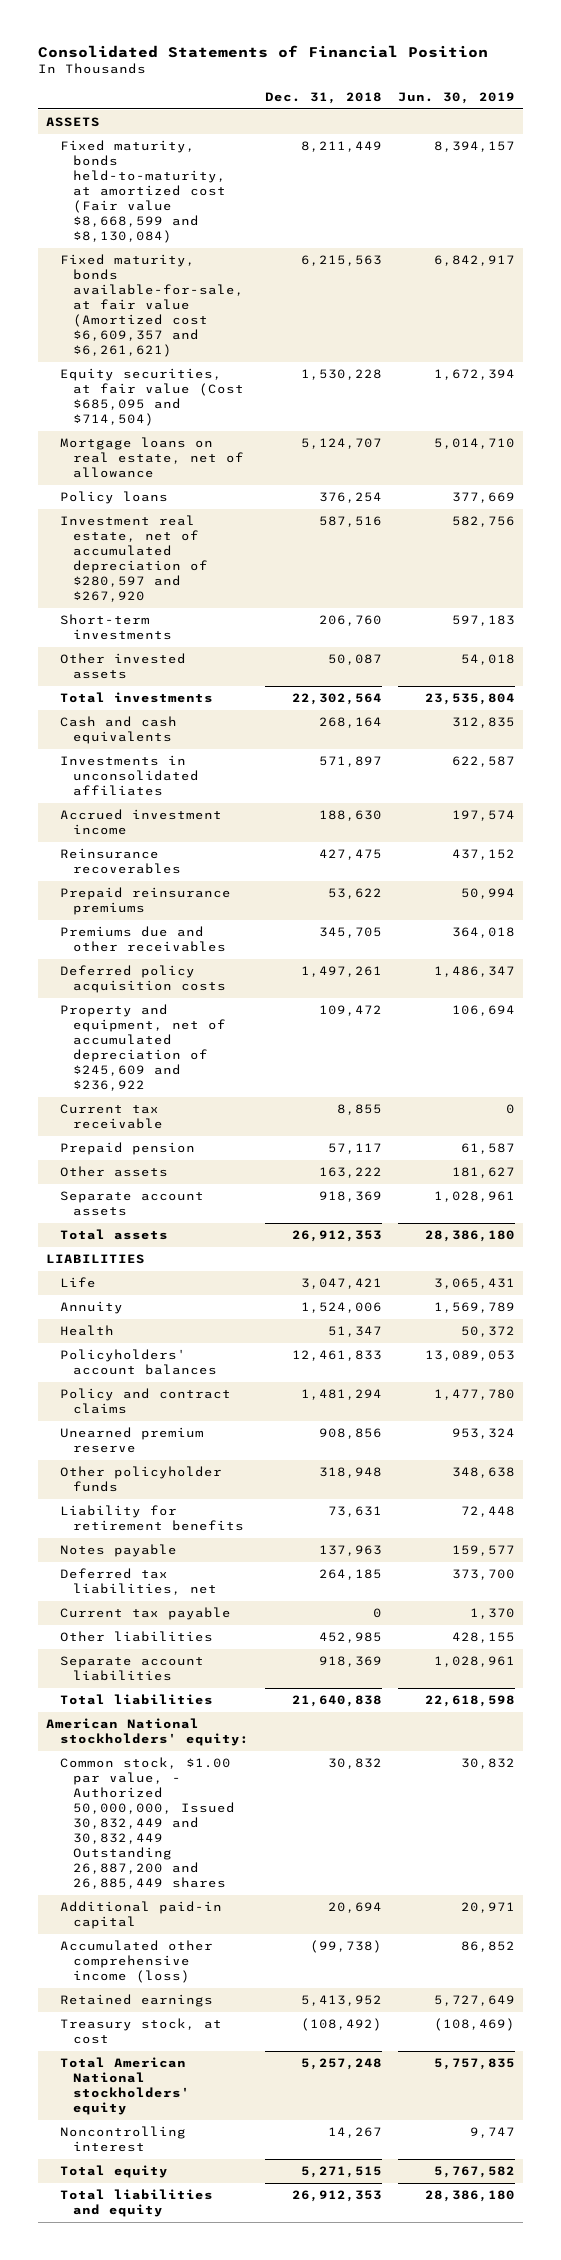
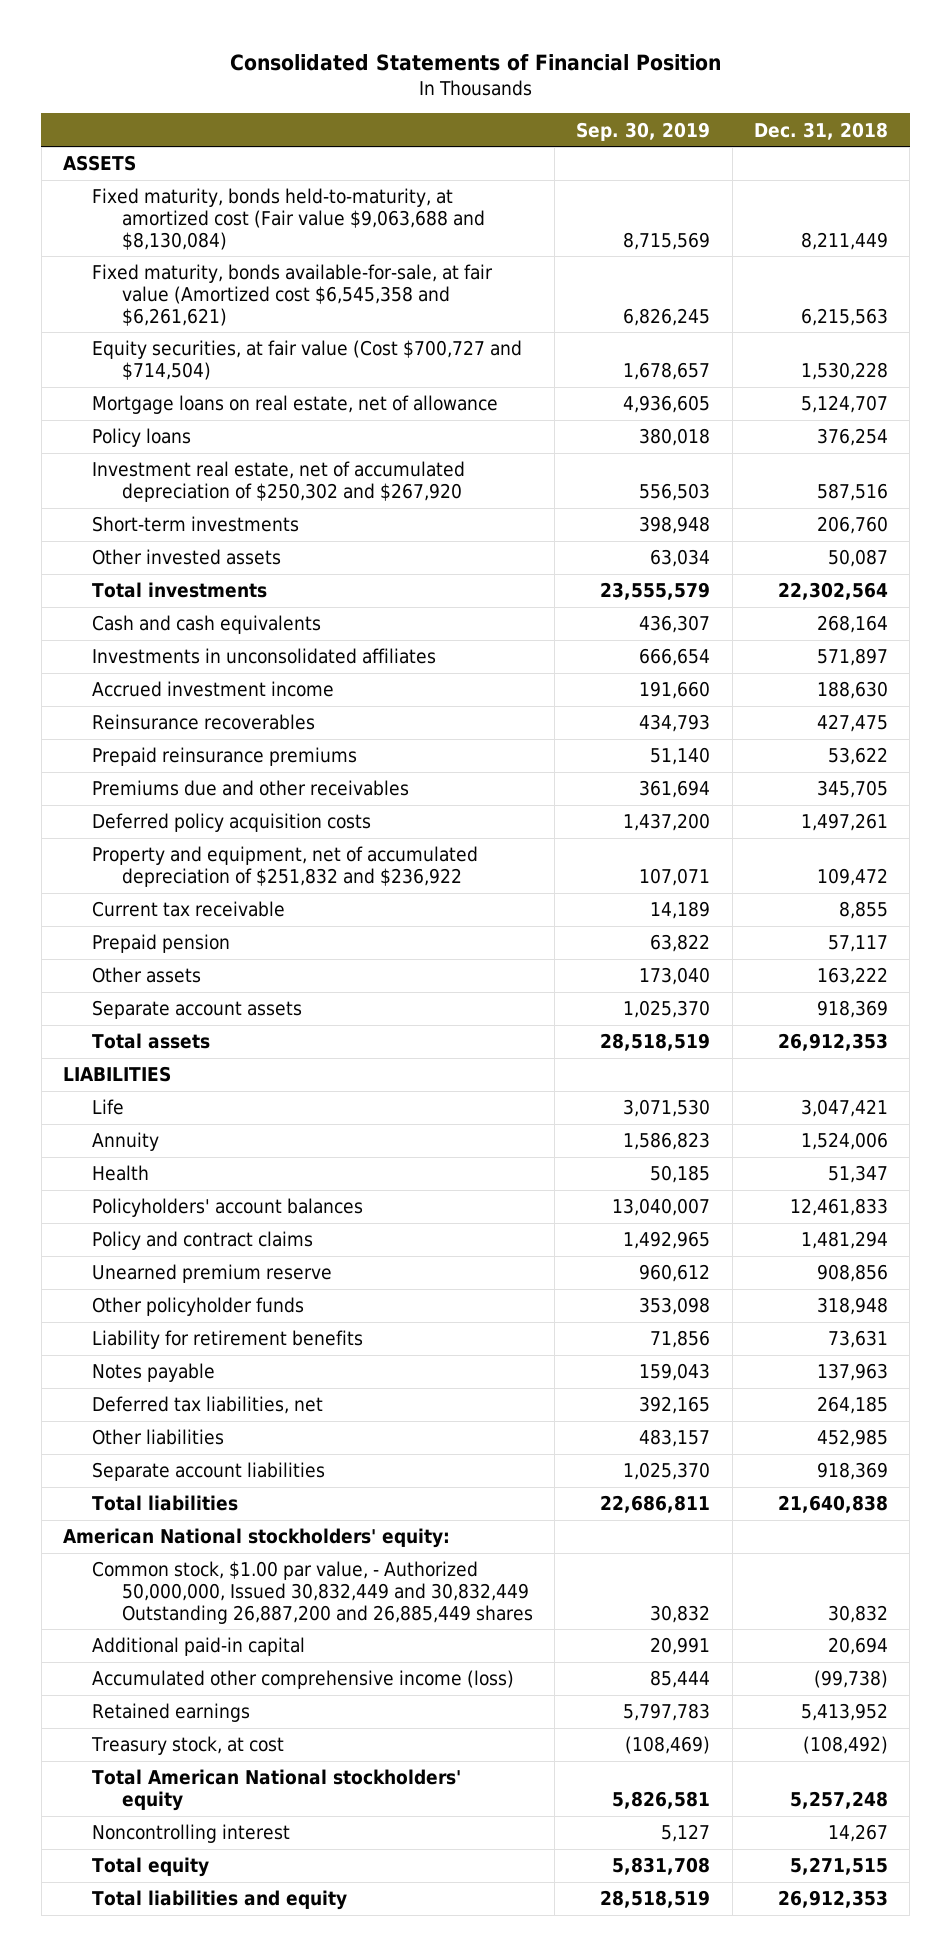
[398,91,516,104] Jun. 30, 2019 -> none
none -> [576,121,711,141] Sep. 30, 2019
[59,140,227,243] Fixed maturity, bonds held-to-maturity, at amortized cost (Fair value $8,668,599 and $8,130,084) -> [92,188,485,250] Fixed maturity, bonds held-to-maturity, at amortized cost (Fair value $9,063,688 and $8,130,084)
[59,254,245,357] Fixed maturity, bonds available-for-sale, at fair value (Amortized cost $6,609,357 and $6,261,621) -> [92,264,494,326] Fixed maturity, bonds available-for-sale, at fair value (Amortized cost $6,545,358 and $6,261,621)
[59,368,245,427] Equity securities, at fair value (Cost $685,095 and $714,504) -> [92,340,523,380] Equity securities, at fair value (Cost $700,727 and $714,504)
[59,515,209,602] Investment real estate, net of accumulated depreciation of $280,597 and $267,920 -> [92,461,466,502] Investment real estate, net of accumulated depreciation of $250,302 and $267,920
[59,1004,227,1091] Property and equipment, net of accumulated depreciation of $245,609 and $236,922 -> [92,846,479,887] Property and equipment, net of accumulated depreciation of $251,832 and $236,922
[59,1607,231,1621] Current tax payable -> none

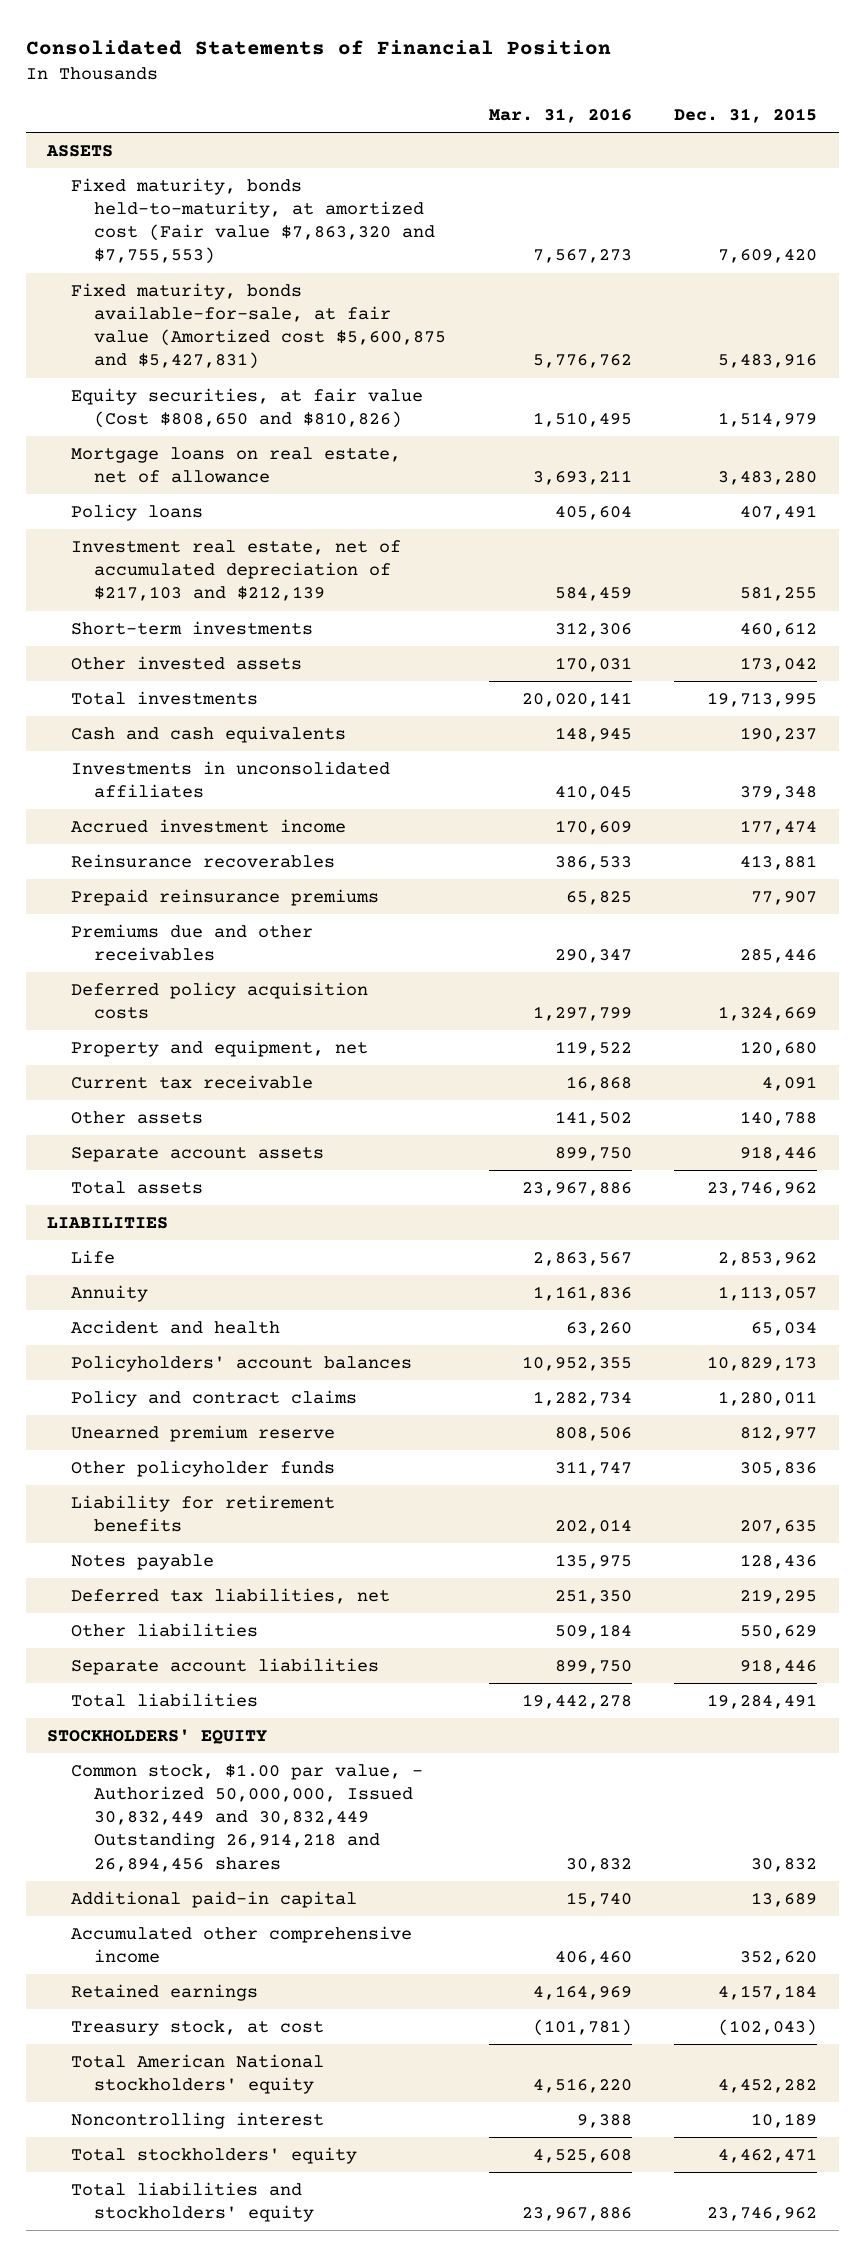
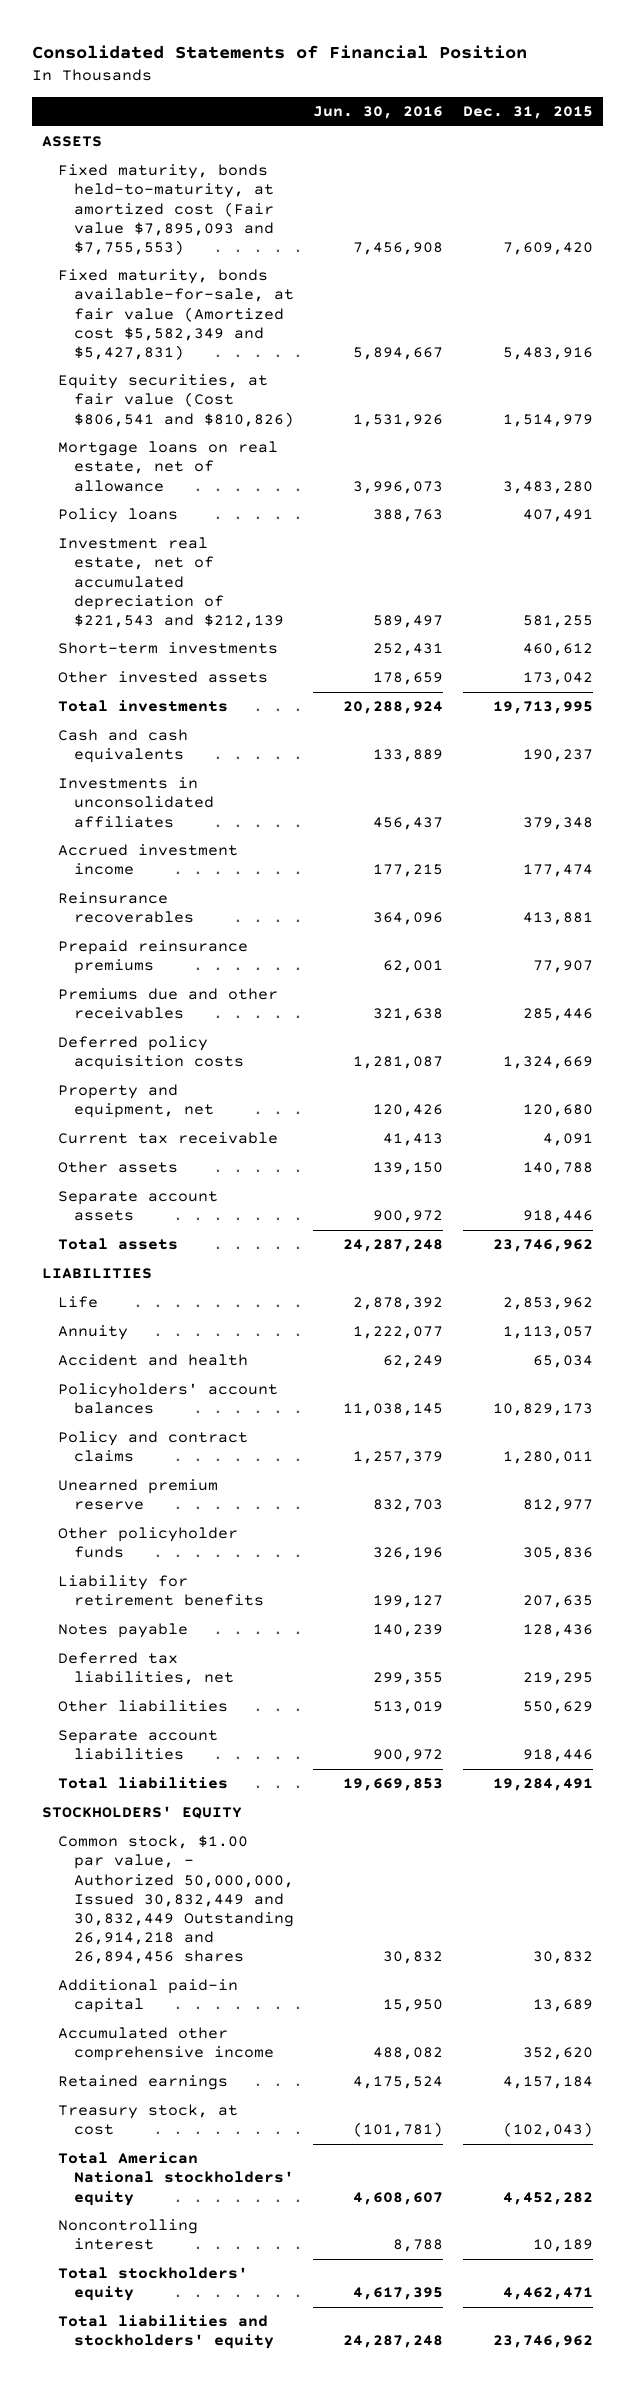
[488,107,632,123] Mar. 31, 2016 -> none
none -> [313,106,444,120] Jun. 30, 2016
[70,177,436,265] Fixed maturity, bonds held-to-maturity, at amortized cost (Fair value $7,863,320 and $7,755,553) -> [57,164,274,255] Fixed maturity, bonds held-to-maturity, at amortized cost (Fair value $7,895,093 and $7,755,553)
[70,282,447,370] Fixed maturity, bonds available-for-sale, at fair value (Amortized cost $5,600,875 and $5,427,831) -> [57,269,294,360] Fixed maturity, bonds available-for-sale, at fair value (Amortized cost $5,582,349 and $5,427,831)
[70,387,423,429] Equity securities, at fair value (Cost $808,650 and $810,826) -> [57,374,294,427] Equity securities, at fair value (Cost $806,541 and $810,826)
[70,539,401,602] Investment real estate, net of accumulated depreciation of $217,103 and $212,139 -> [57,537,284,628] Investment real estate, net of accumulated depreciation of $221,543 and $212,139

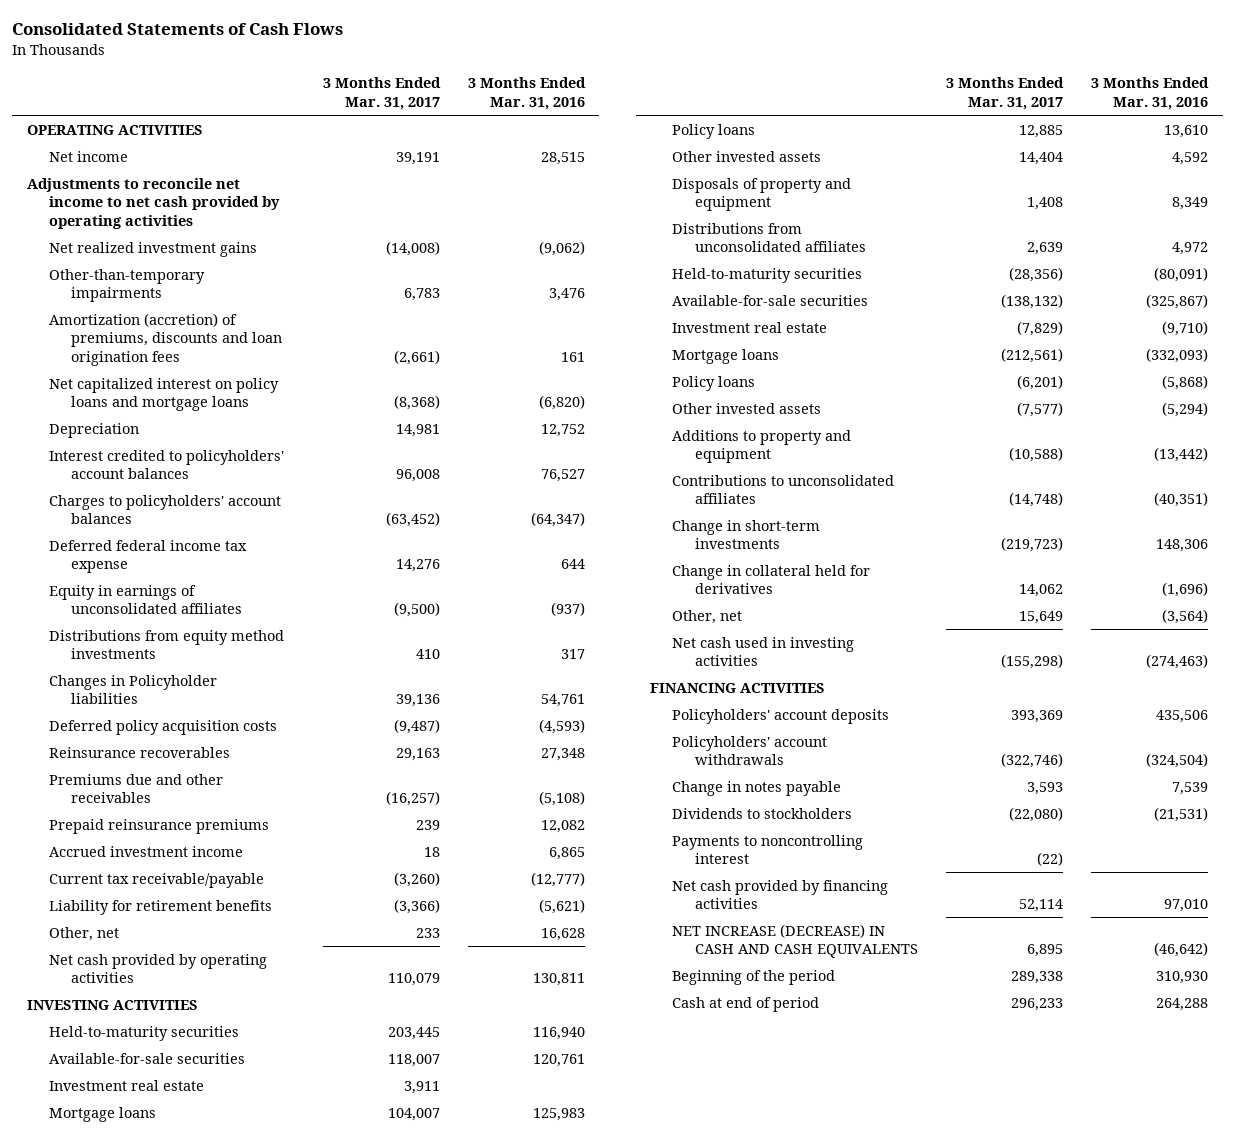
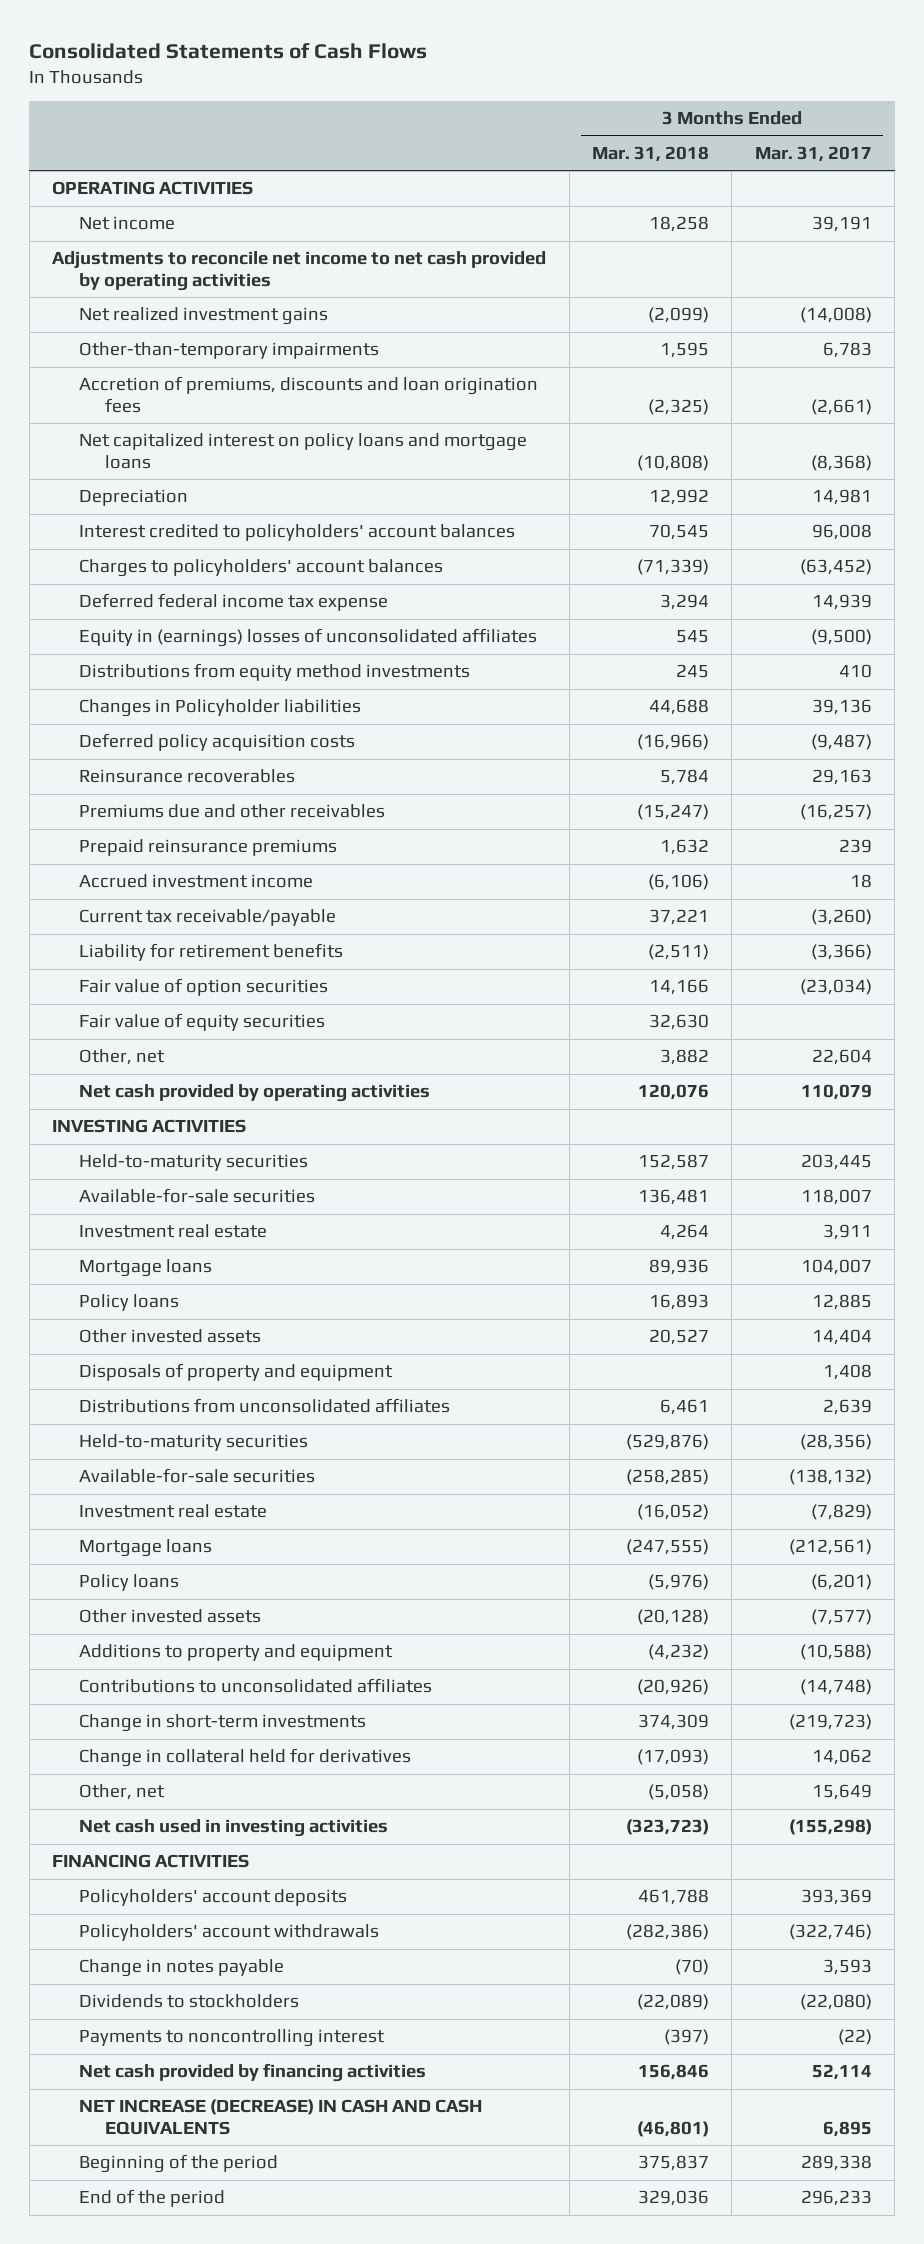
[467,77,586,110] 3 Months Ended Mar. 31, 2016 -> none
none -> [592,145,710,162] Mar. 31, 2018
[48,312,283,366] Amortization (accretion) of premiums, discounts and loan origination fees -> [78,376,538,413] Accretion of premiums, discounts and loan origination fees
[395,559,440,573] 14,276 -> [811,594,872,611] 14,939
[48,584,243,615] Equity in earnings of unconsolidated affiliates -> [78,628,537,648] Equity in (earnings) losses of unconsolidated affiliates
none -> [78,978,328,997] Fair value of option securities
none -> [78,1013,325,1032] Fair value of equity securities
[415,927,440,938] 233 -> [811,1049,872,1066] 22,604
[672,996,820,1012] Cash at end of period -> [78,2189,225,2208] End of the period

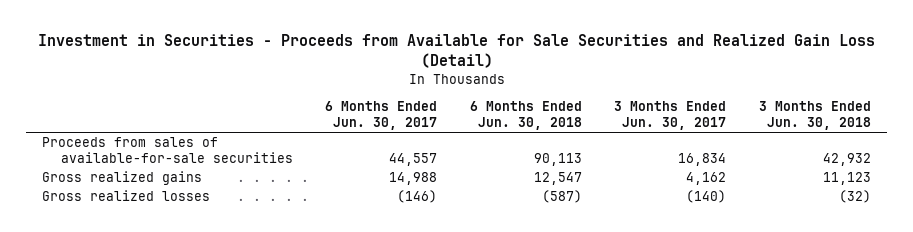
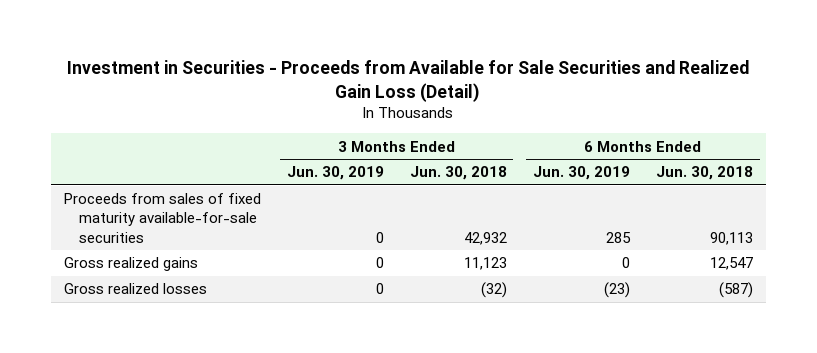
[325,101,438,131] 6 Months Ended Jun. 30, 2017 -> none
[614,101,727,131] 3 Months Ended Jun. 30, 2017 -> none
none -> [286,166,384,181] Jun. 30, 2019
none -> [533,166,631,181] Jun. 30, 2019
[42,137,293,164] Proceeds from sales of available-for-sale securities -> [63,193,261,243] Proceeds from sales of fixed maturity available-for-sale securities

